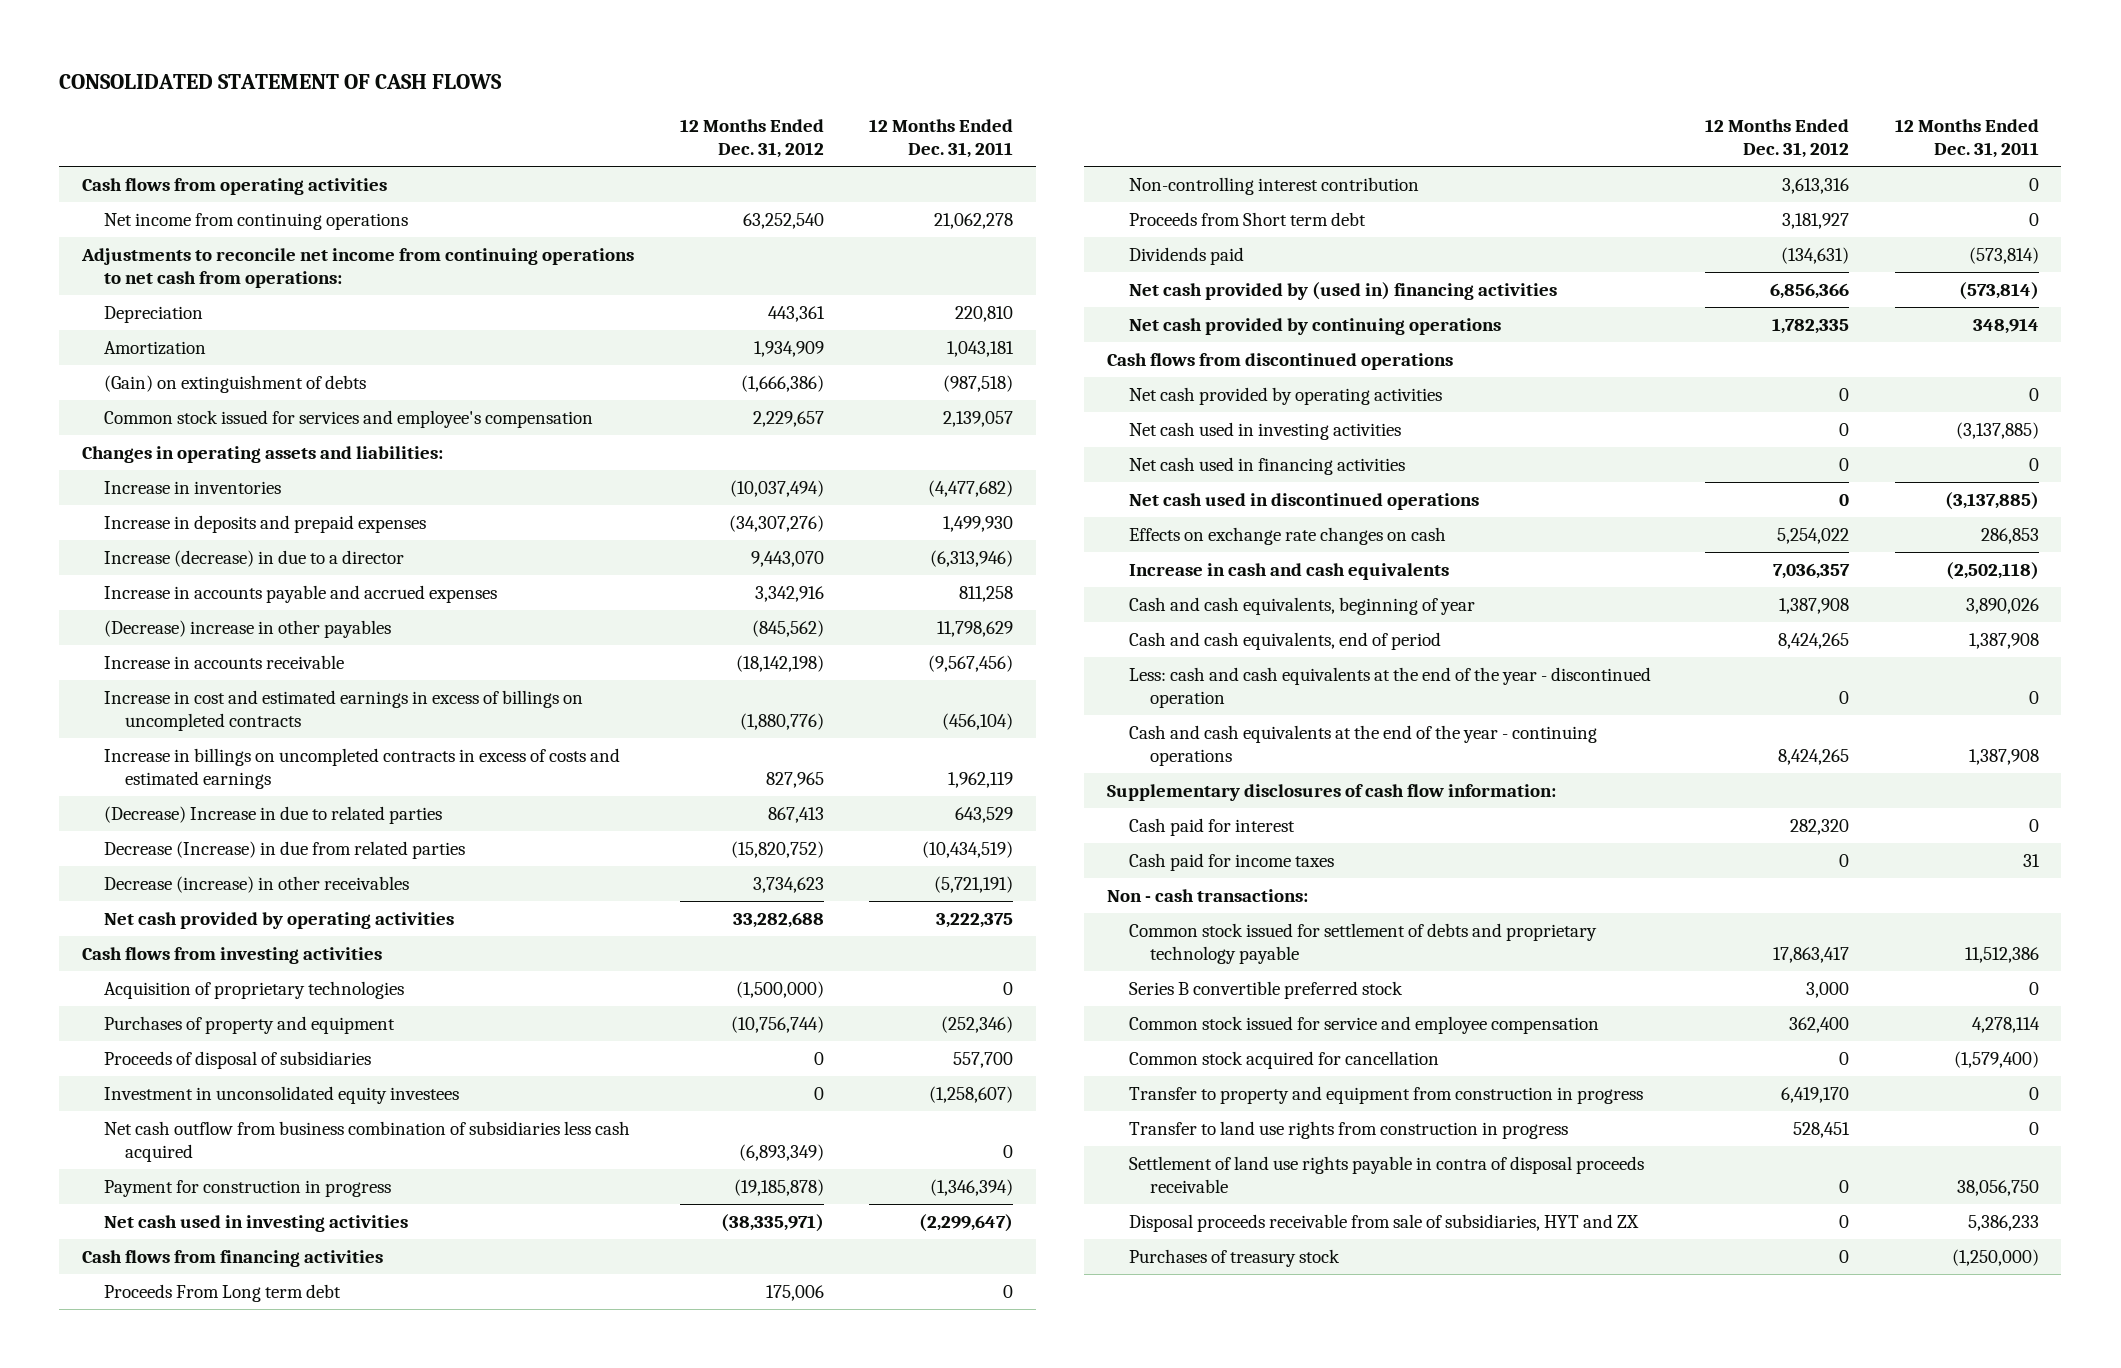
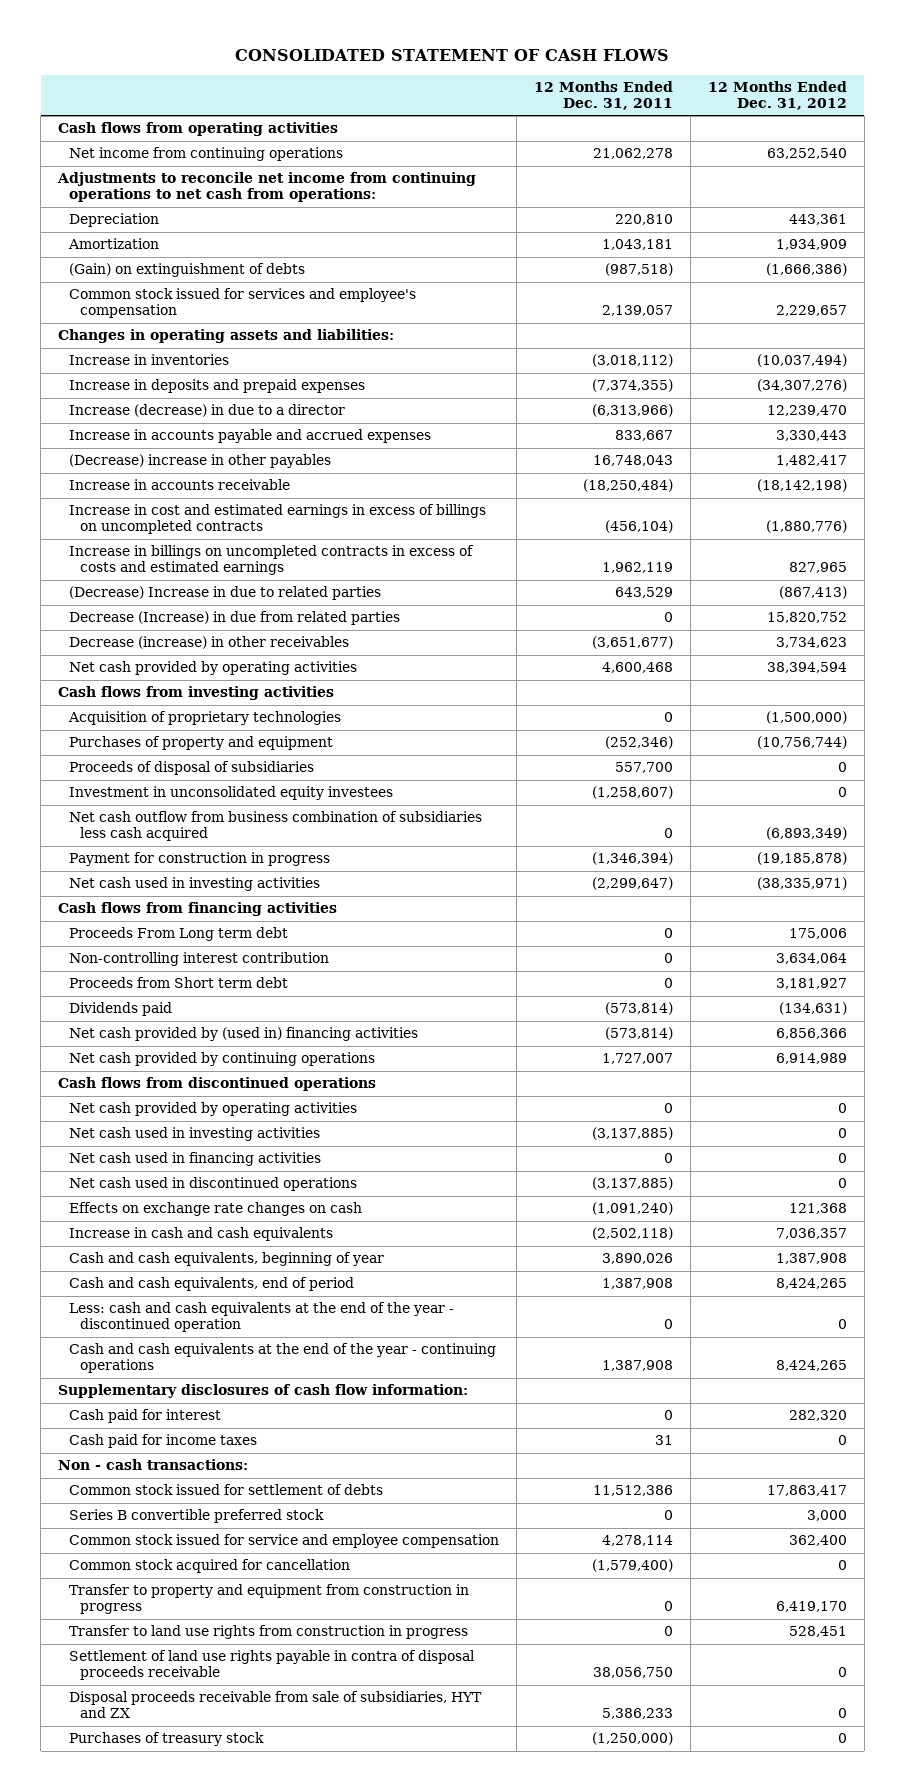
[928,480,1014,498] (4,477,682) -> [591,354,673,368] (3,018,112)
[943,516,1014,533] 1,499,930 -> [591,379,673,393] (7,374,355)
[750,551,824,568] 9,443,070 -> [766,405,847,417] 12,239,470
[930,550,1014,568] (6,313,946) -> [591,404,673,418] (6,313,966)
[754,586,824,603] 3,342,916 -> [775,430,847,442] 3,330,443
[959,586,1014,603] 811,258 -> [614,430,673,442] 833,667
[751,620,824,638] (845,562) -> [775,455,847,467] 1,482,417
[937,621,1014,638] 11,798,629 -> [592,455,673,467] 16,748,043
[928,655,1014,673] (9,567,456) -> [582,479,673,493] (18,250,484)
[767,807,824,824] 867,413 -> [778,586,847,600] (867,413)
[730,841,824,859] (15,820,752) -> [766,612,847,624] 15,820,752
[922,841,1014,859] (10,434,519) -> [663,612,673,623] 0
[934,876,1014,894] (5,721,191) -> [591,636,673,650] (3,651,677)
[732,912,824,929] 33,282,688 -> [766,662,847,674] 38,394,594
[936,913,1014,929] 3,222,375 -> [601,662,673,674] 4,600,468
[1781,178,1849,195] 3,613,316 -> [775,953,847,965] 3,634,064
[1771,318,1849,335] 1,782,335 -> [775,1053,847,1065] 6,914,989
[1972,318,2039,335] 348,914 -> [601,1053,673,1065] 1,727,007
[1776,528,1849,545] 5,254,022 -> [788,1203,847,1215] 121,368
[1980,528,2039,545] 286,853 -> [591,1202,673,1216] (1,091,240)
[1128,923,1597,965] Common stock issued for settlement of debts and proprietary technology payable -> [68,1484,383,1496] Common stock issued for settlement of debts

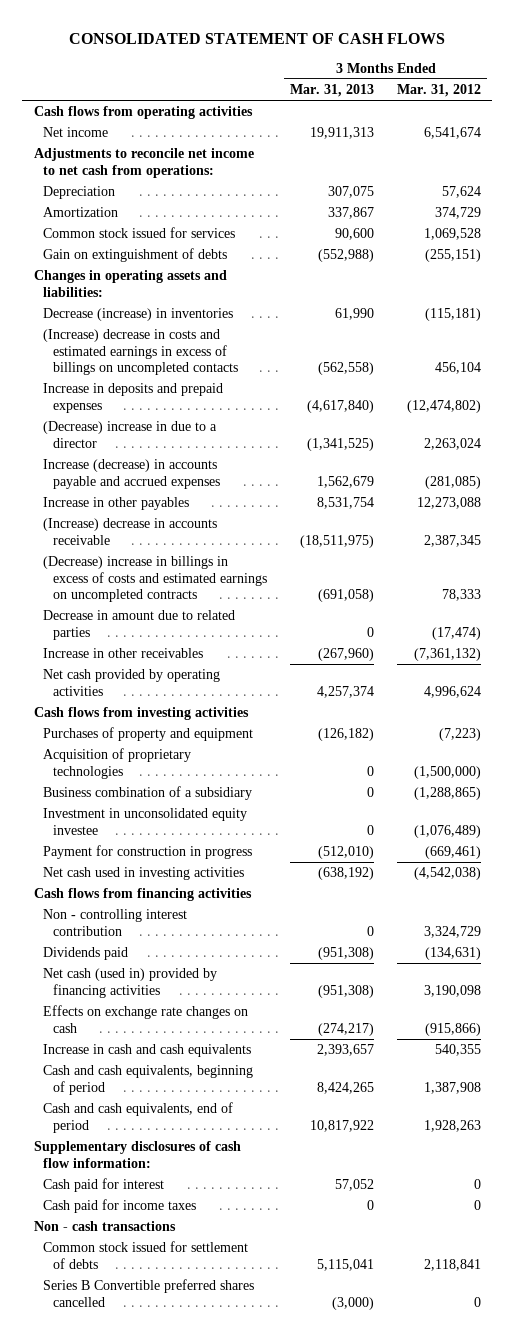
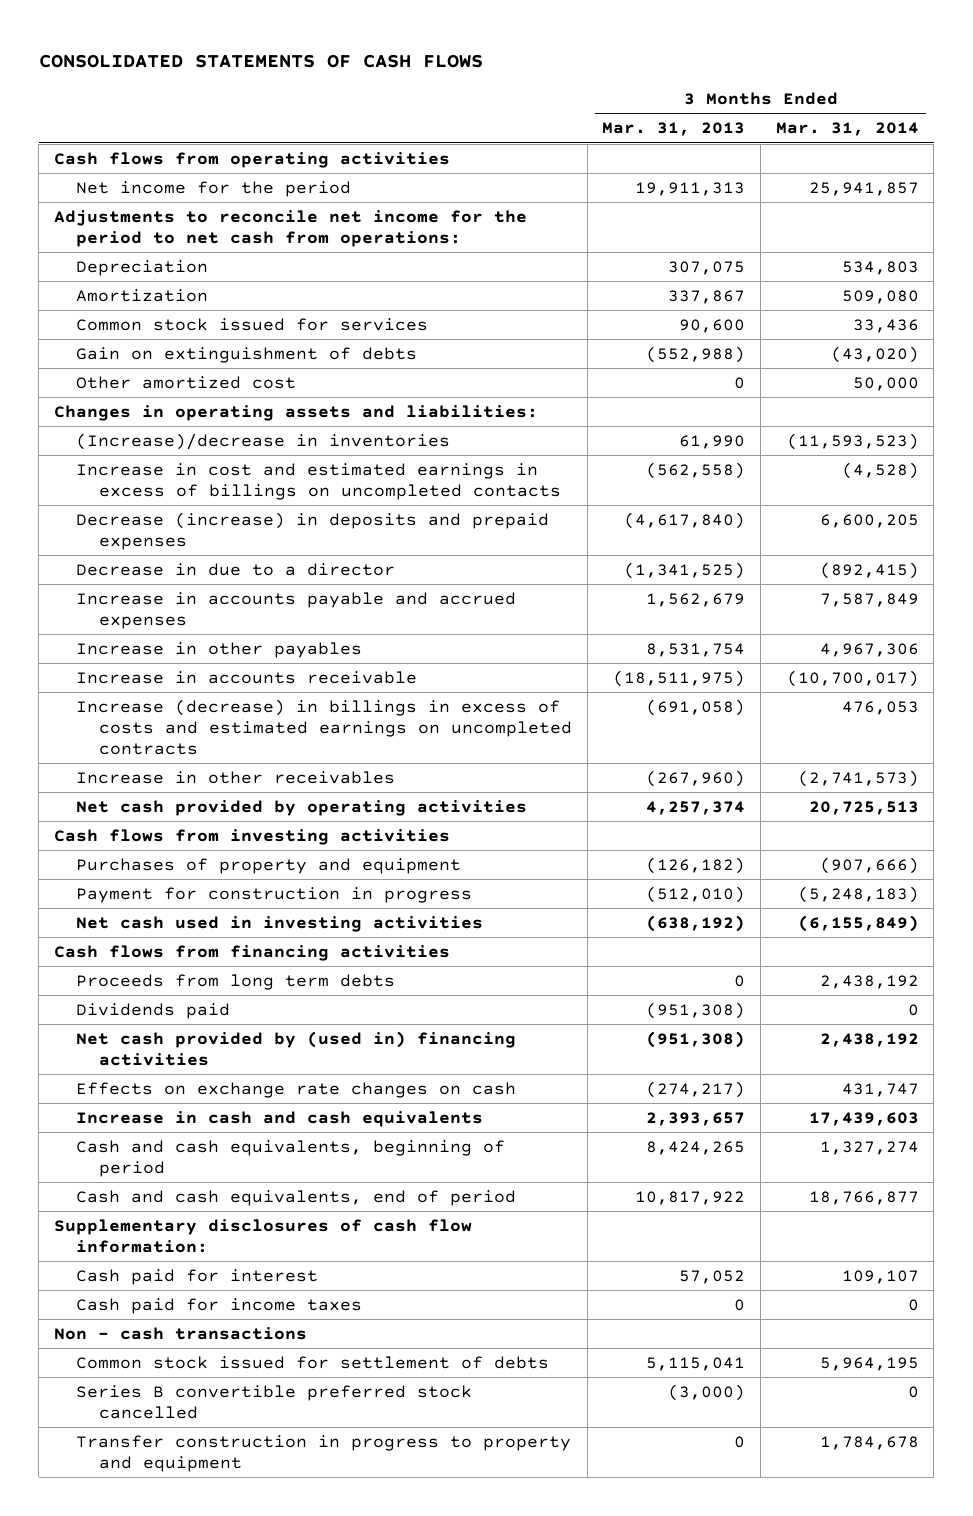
[69,32,446,44] CONSOLIDATED STATEMENT OF CASH FLOWS -> [38,53,483,68] CONSOLIDATED STATEMENTS OF CASH FLOWS
[396,83,481,97] Mar. 31, 2012 -> none
none -> [775,122,919,137] Mar. 31, 2014
[43,127,109,138] Net income -> [76,180,352,197] Net income for the period
[33,148,254,178] Adjustments to reconcile net income to net cash from operations: -> [53,209,527,248] Adjustments to reconcile net income for the period to net cash from operations:
none -> [76,375,297,389] Other amortized cost
[43,308,234,322] Decrease (increase) in inventories -> [76,432,451,450] (Increase)/decrease in inventories
[43,329,239,376] (Increase) decrease in costs and estimated earnings in excess of billings on uncompleted contacts -> [76,462,562,501] Increase in cost and estimated earnings in excess of billings on uncompleted contacts
[43,383,224,413] Increase in deposits and prepaid expenses -> [76,511,550,551] Decrease (increase) in deposits and prepaid expenses
[43,421,218,448] (Decrease) increase in due to a director -> [76,562,396,576] Decrease in due to a director
[43,459,221,489] Increase (decrease) in accounts payable and accrued expenses -> [76,591,517,630] Increase in accounts payable and accrued expenses
[43,610,236,640] Decrease in amount due to related parties -> none
[43,518,218,545] (Increase) decrease in accounts receivable -> [76,670,418,684] Increase in accounts receivable
[43,556,268,603] (Decrease) increase in billings in excess of costs and estimated earnings on uncompleted contracts -> [76,698,573,756] Increase (decrease) in billings in excess of costs and estimated earnings on uncompleted contracts
[43,748,192,779] Acquisition of proprietary technologies -> none
[43,786,253,801] Business combination of a subsidiary -> none
[43,808,248,835] Investment in unconsolidated equity investee -> none
[43,909,188,936] Non - controlling interest contribution -> none
none -> [76,973,396,990] Proceeds from long term debts
[43,968,218,998] Net cash (used in) provided by financing activities -> [76,1030,517,1067] Net cash provided by (used in) financing activities
[43,1279,255,1307] Series B Convertible preferred shares cancelled -> [76,1384,473,1420] Series B convertible preferred stock cancelled
none -> [76,1434,572,1473] Transfer construction in progress to property and equipment

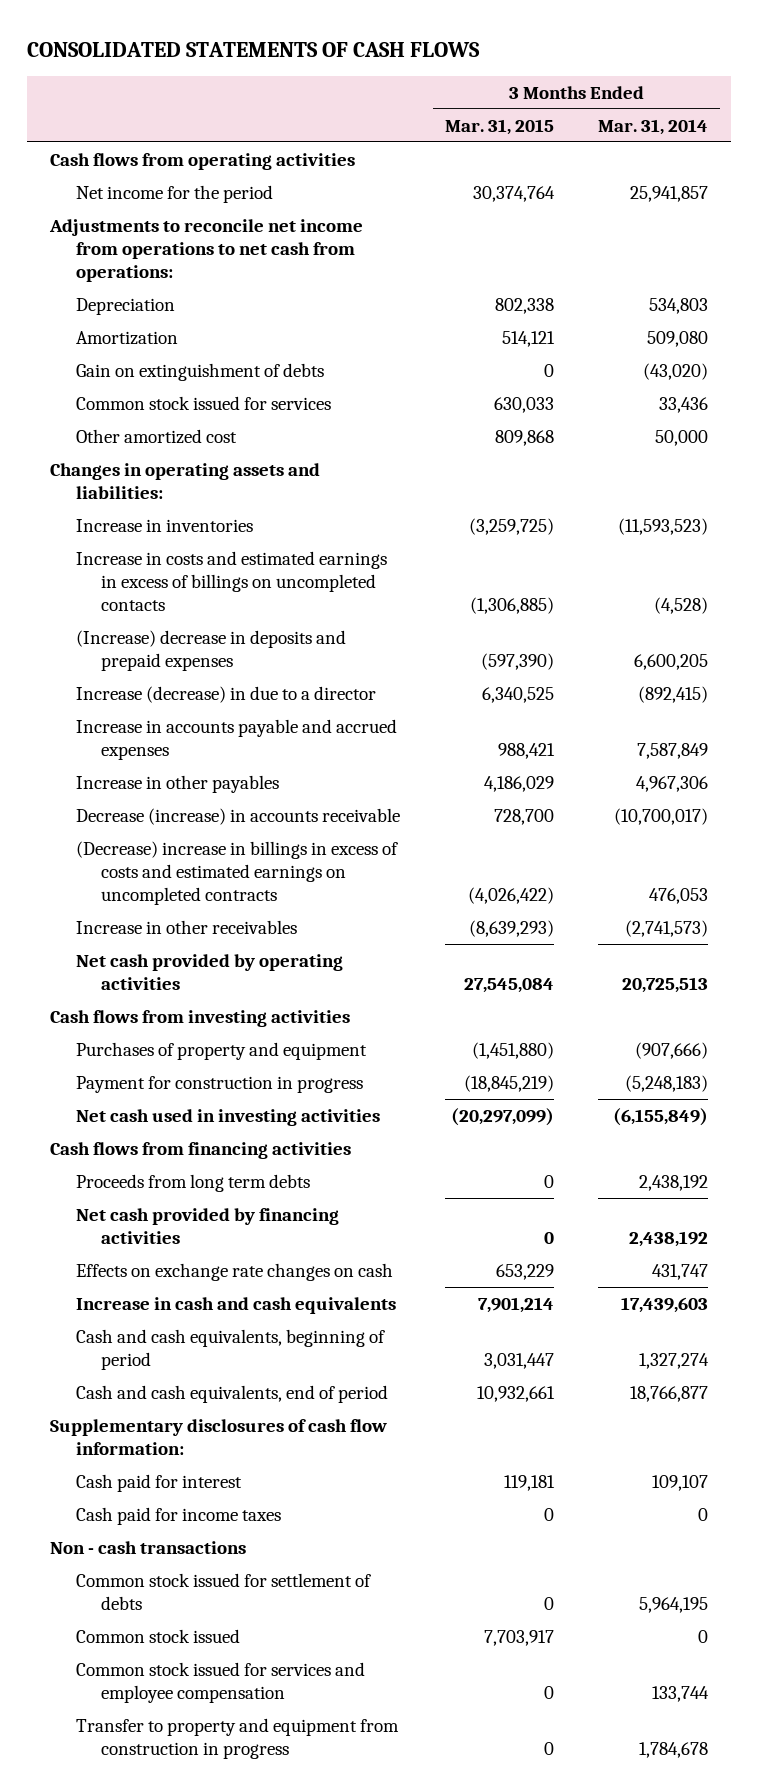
[602,122,746,137] Mar. 31, 2013 -> none
none -> [444,118,554,135] Mar. 31, 2015
[53,209,527,248] Adjustments to reconcile net income for the period to net cash from operations: -> [48,218,363,282] Adjustments to reconcile net income from operations to net cash from operations:
[76,317,429,331] Common stock issued for services -> [75,395,331,410] Common stock issued for services
[76,432,451,450] (Increase)/decrease in inventories -> [75,518,253,532] Increase in inventories
[76,462,562,501] Increase in cost and estimated earnings in excess of billings on uncompleted contacts -> [75,550,387,611] Increase in costs and estimated earnings in excess of billings on uncompleted contacts
[76,511,550,551] Decrease (increase) in deposits and prepaid expenses -> [75,629,346,671] (Increase) decrease in deposits and prepaid expenses
[76,562,396,576] Decrease in due to a director -> [75,685,376,703] Increase (decrease) in due to a director
[76,670,418,684] Increase in accounts receivable -> [75,807,400,825] Decrease (increase) in accounts receivable
[76,698,573,756] Increase (decrease) in billings in excess of costs and estimated earnings on uncompleted contracts -> [75,840,398,905] (Decrease) increase in billings in excess of costs and estimated earnings on uncompleted contracts
[76,1002,231,1019] Dividends paid -> none
[76,1030,517,1067] Net cash provided by (used in) financing activities -> [75,1207,339,1244] Net cash provided by financing activities
[76,1384,473,1420] Series B convertible preferred stock cancelled -> [75,1628,240,1643] Common stock issued
none -> [75,1661,365,1703] Common stock issued for services and employee compensation
[76,1434,572,1473] Transfer construction in progress to property and equipment -> [75,1717,399,1759] Transfer to property and equipment from construction in progress

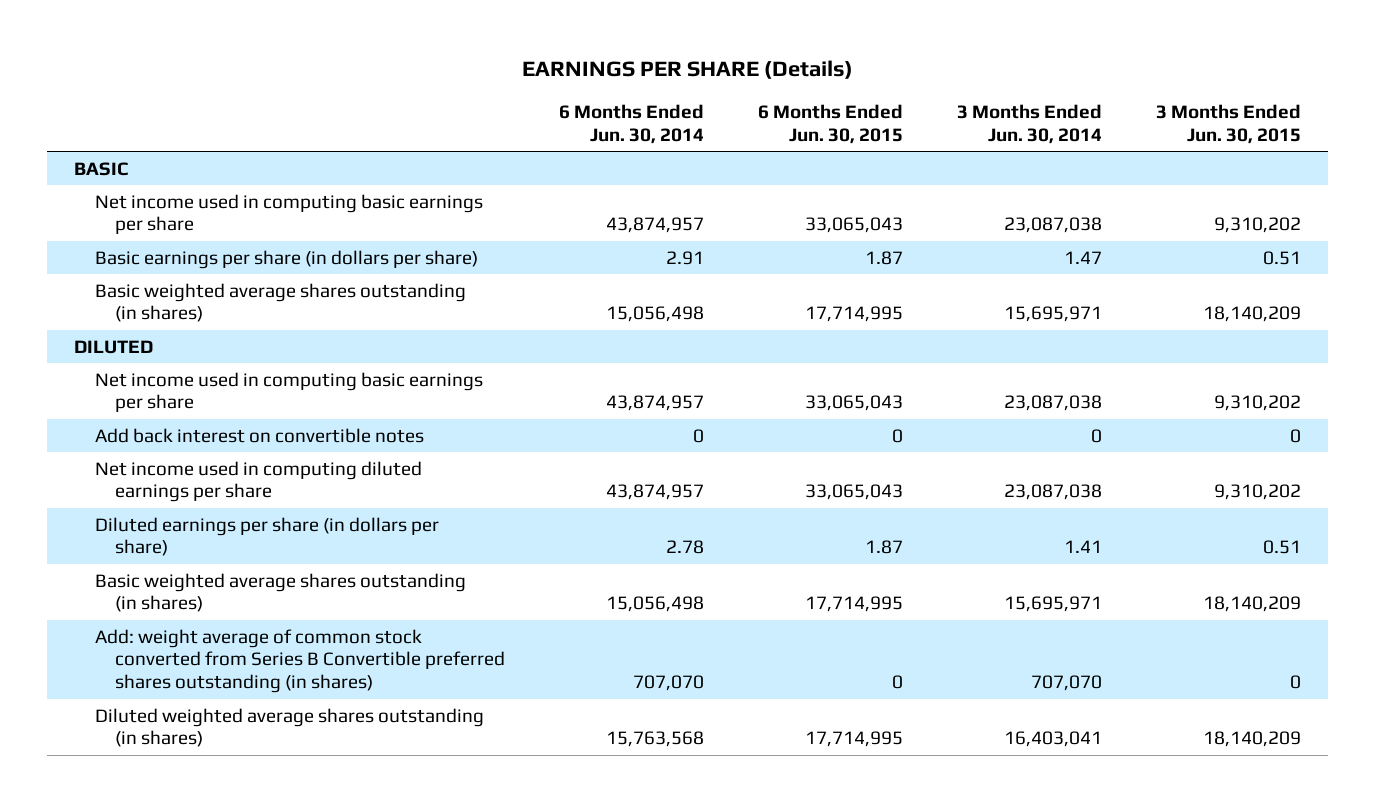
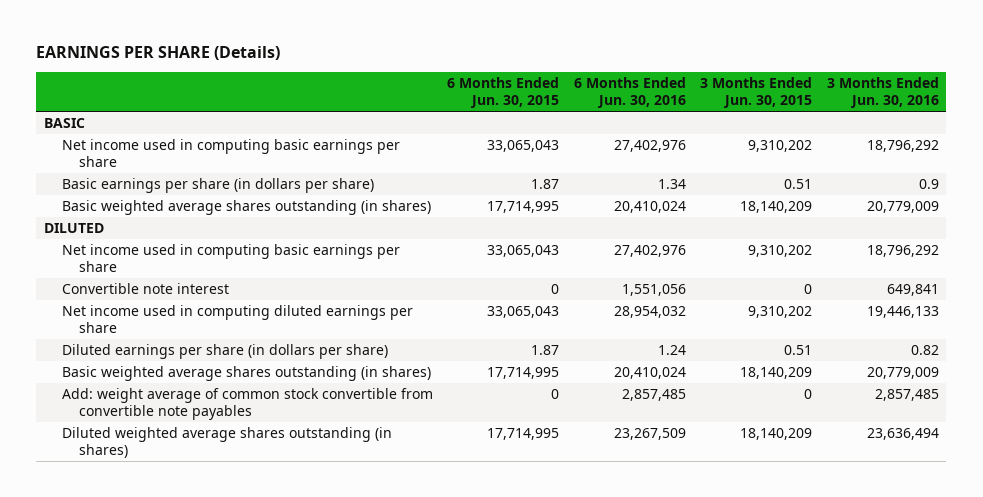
[559,104,705,145] 6 Months Ended Jun. 30, 2014 -> none
[957,104,1103,145] 3 Months Ended Jun. 30, 2014 -> none
none -> [573,77,686,109] 6 Months Ended Jun. 30, 2016
none -> [827,77,940,109] 3 Months Ended Jun. 30, 2016
[94,427,424,443] Add back interest on convertible notes -> none
none -> [61,283,229,295] Convertible note interest
[94,628,506,694] Add: weight average of common stock converted from Series B Convertible preferred shares outstanding (in shares) -> none
none -> [61,388,433,421] Add: weight average of common stock convertible from convertible note payables

